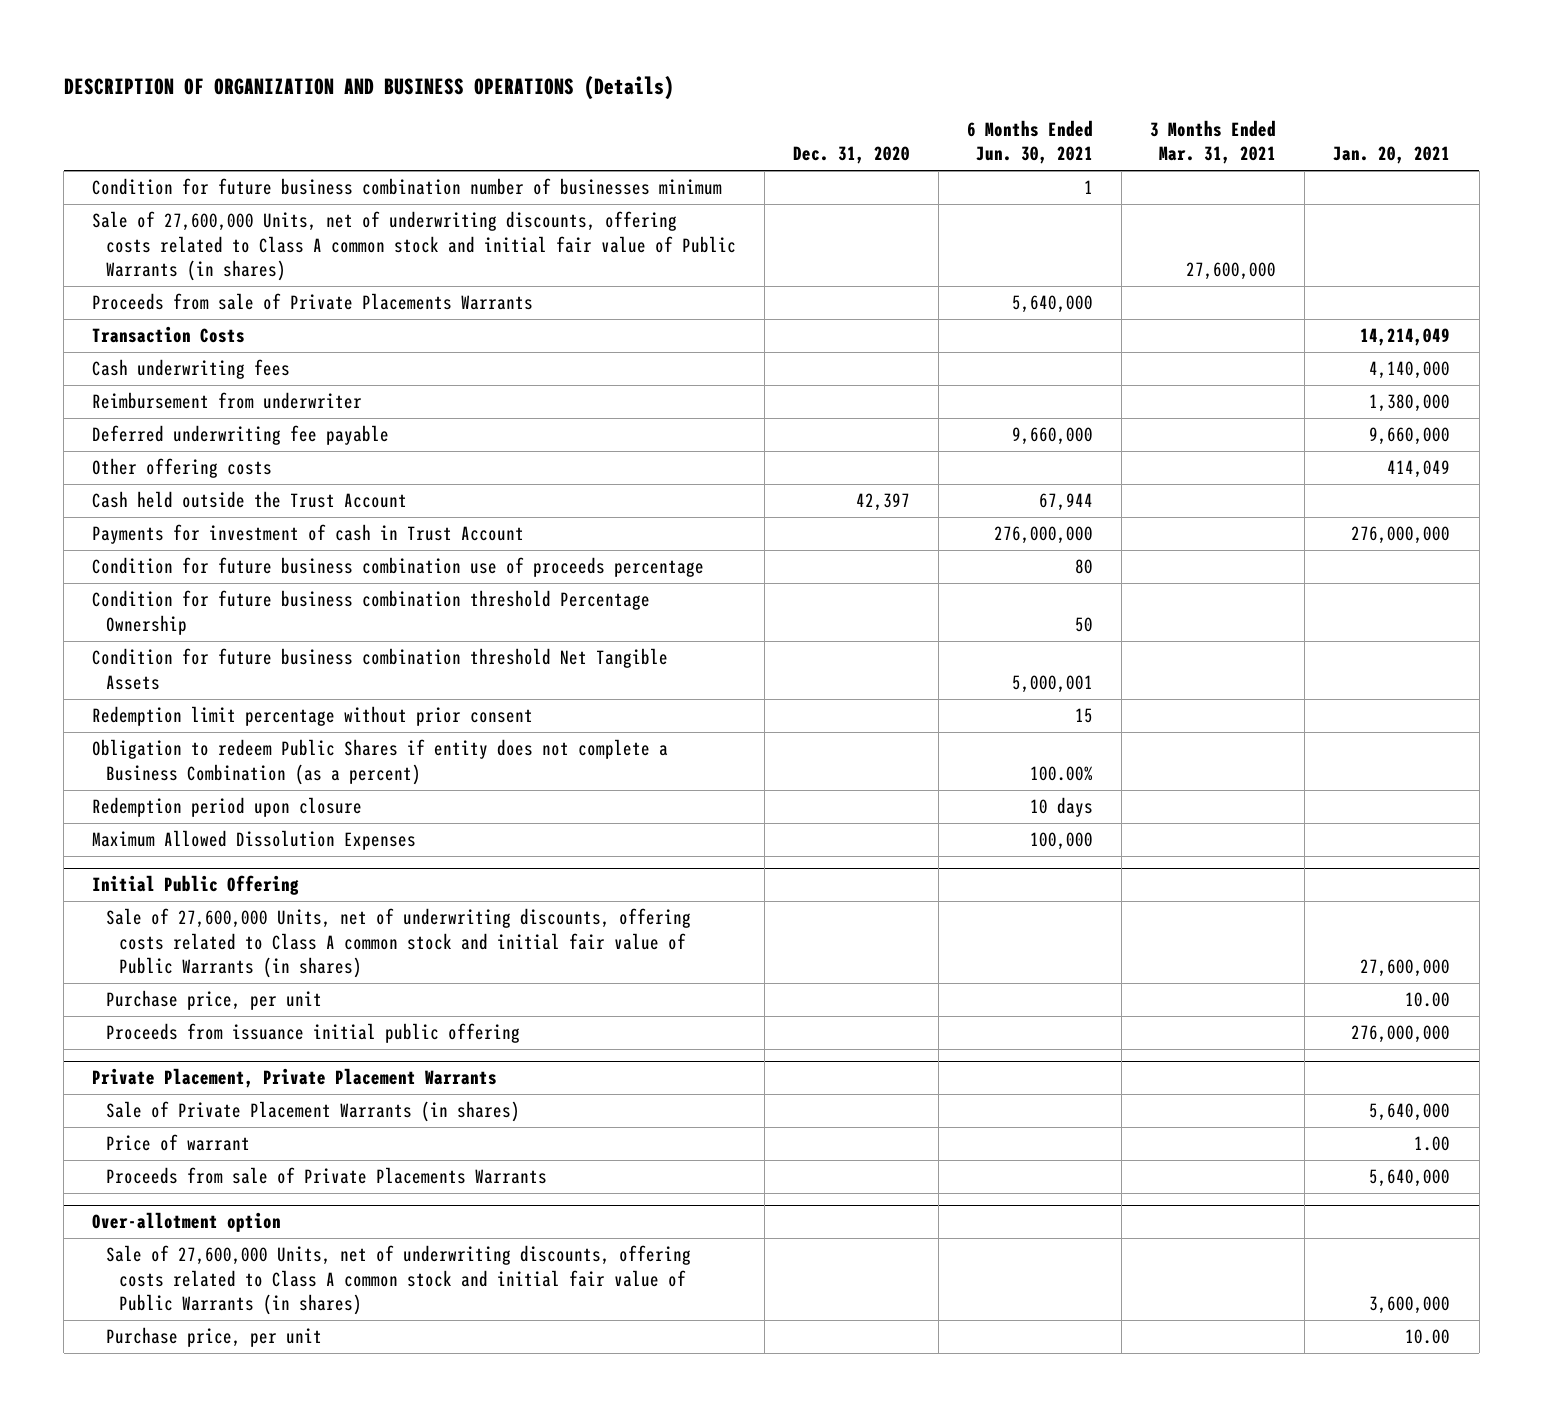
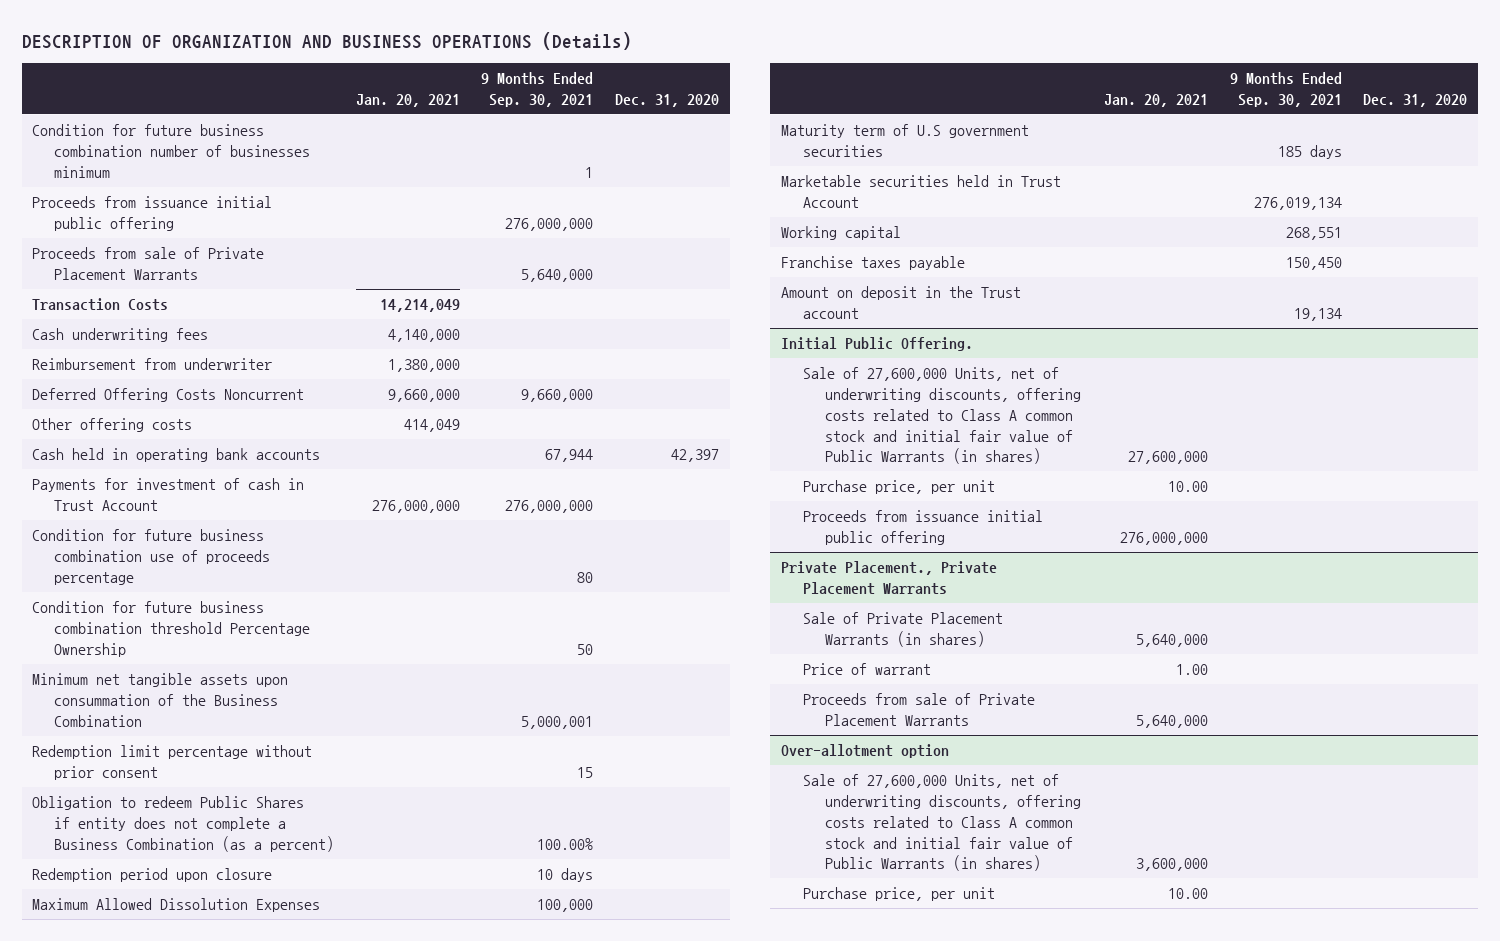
[967,120,1094,165] 6 Months Ended Jun. 30, 2021 -> none
[1150,120,1277,165] 3 Months Ended Mar. 31, 2021 -> none
none -> [481,72,594,107] 9 Months Ended Sep. 30, 2021
[92,211,736,281] Sale of 27,600,000 Units, net of underwriting discounts, offering costs related to Class A common stock and initial fair value of Public Warrants (in shares) -> none
none -> [32,196,273,232] Proceeds from issuance initial public offering
[92,293,534,311] Proceeds from sale of Private Placements Warrants -> [32,247,265,281] Proceeds from sale of Private Placement Warrants
[92,425,390,446] Deferred underwriting fee payable -> [32,388,305,403] Deferred Offering Costs Noncurrent
[92,491,408,509] Cash held outside the Trust Account -> [32,448,321,463] Cash held in operating bank accounts
[92,648,669,690] Condition for future business combination threshold Net Tangible Assets -> [32,673,289,727] Minimum net tangible assets upon consummation of the Business Combination
none -> [780,124,1029,158] Maturity term of U.S government securities
none -> [780,175,1061,209] Marketable securities held in Trust Account
none -> [780,226,901,241] Working capital
none -> [780,256,965,271] Franchise taxes payable
none -> [780,286,1021,320] Amount on deposit in the Trust account
[92,875,300,896] Initial Public Offering -> [780,337,973,352] Initial Public Offering.
[92,1068,498,1089] Private Placement, Private Placement Warrants -> [780,561,997,596] Private Placement., Private Placement Warrants
[105,1167,547,1185] Proceeds from sale of Private Placements Warrants -> [802,693,1035,727] Proceeds from sale of Private Placement Warrants

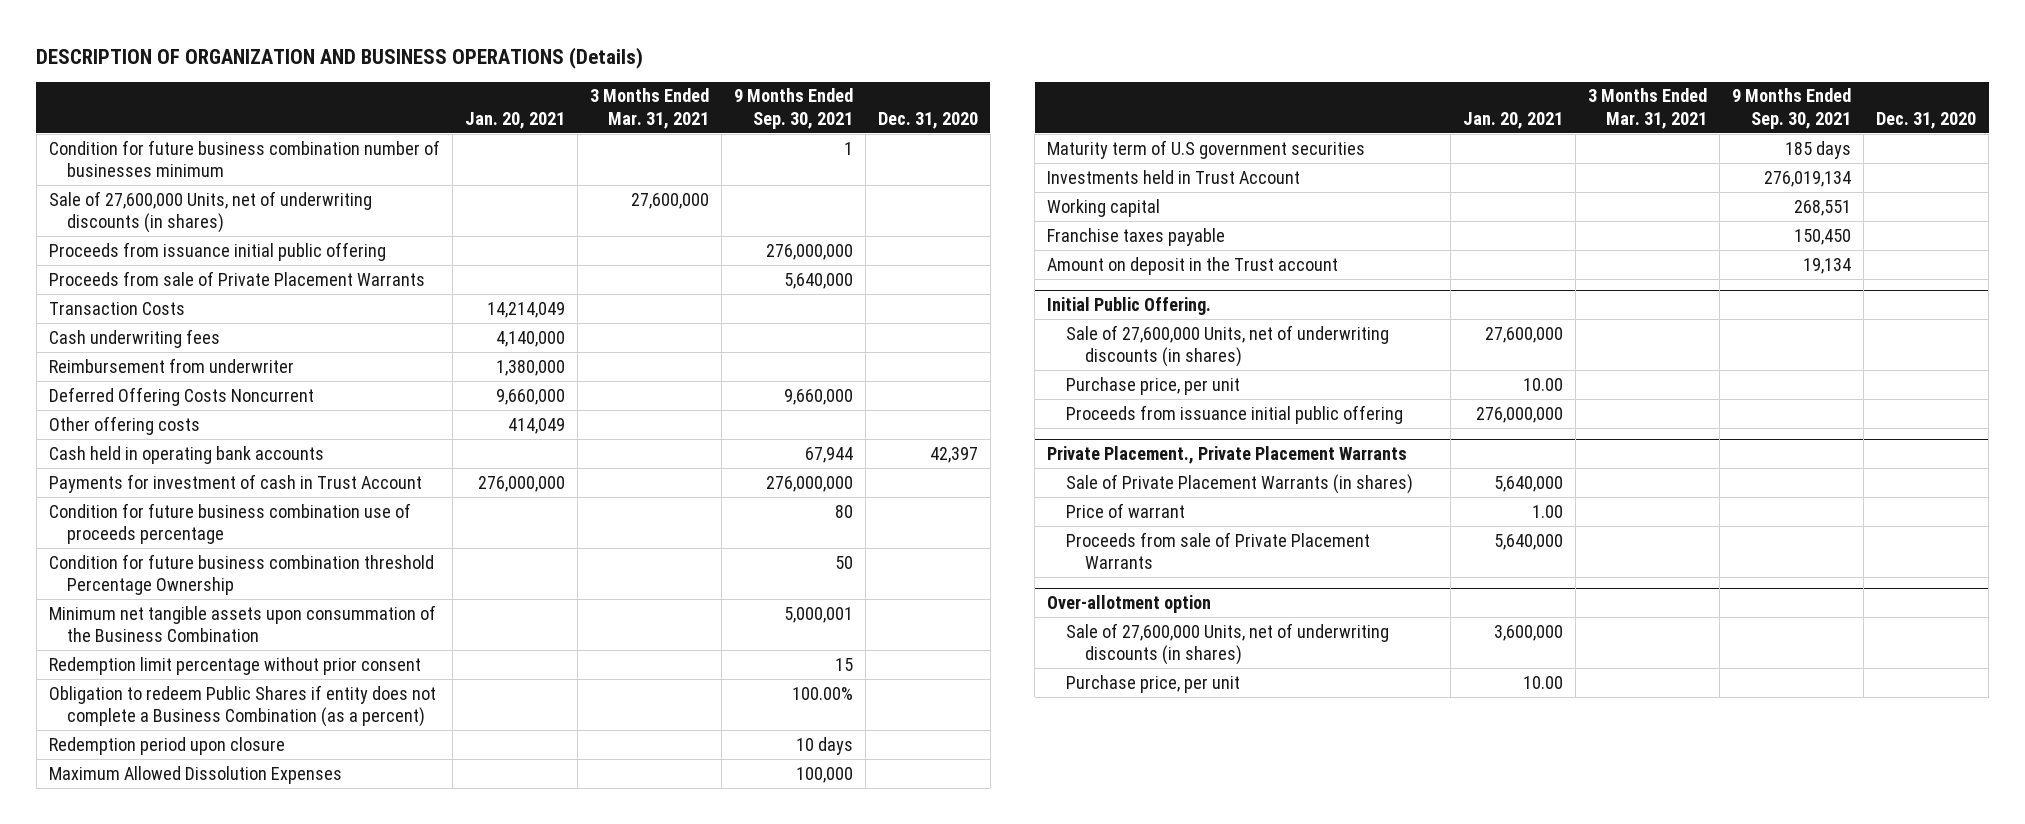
none -> [589,88,709,129] 3 Months Ended Mar. 31, 2021
none -> [48,190,372,234] Sale of 27,600,000 Units, net of underwriting discounts (in shares)
[780,175,1061,209] Marketable securities held in Trust Account -> [1047,169,1301,184] Investments held in Trust Account
[802,367,1081,465] Sale of 27,600,000 Units, net of underwriting discounts, offering costs related to Class A common stock and initial fair value of Public Warrants (in shares) -> [1065,324,1389,368] Sale of 27,600,000 Units, net of underwriting discounts (in shares)
[802,774,1081,872] Sale of 27,600,000 Units, net of underwriting discounts, offering costs related to Class A common stock and initial fair value of Public Warrants (in shares) -> [1065,622,1389,666] Sale of 27,600,000 Units, net of underwriting discounts (in shares)

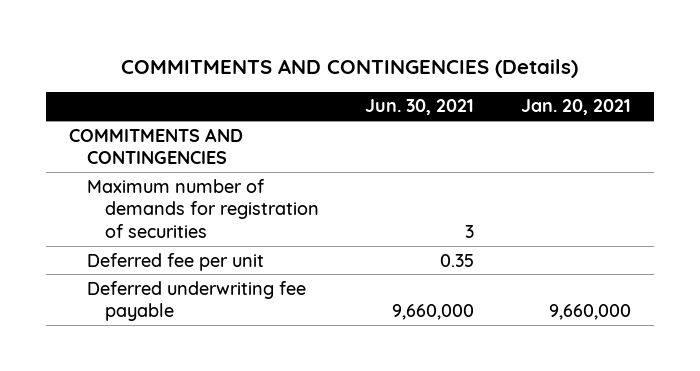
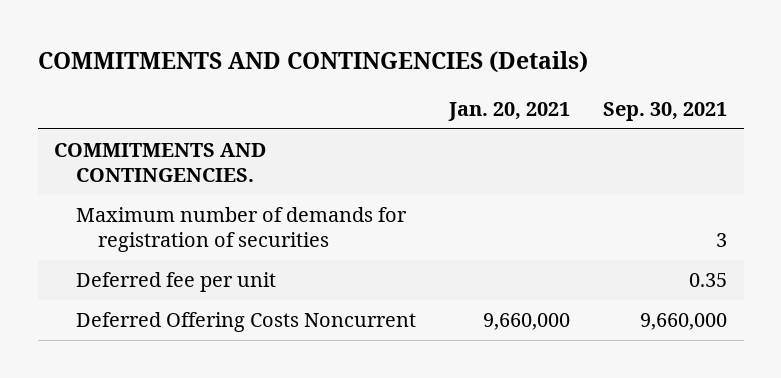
[365,99,475,116] Jun. 30, 2021 -> none
none -> [603,101,728,121] Sep. 30, 2021
[69,127,244,165] COMMITMENTS AND CONTINGENCIES -> [54,143,267,182] COMMITMENTS AND CONTINGENCIES.
[87,280,307,322] Deferred underwriting fee payable -> [75,312,416,333] Deferred Offering Costs Noncurrent

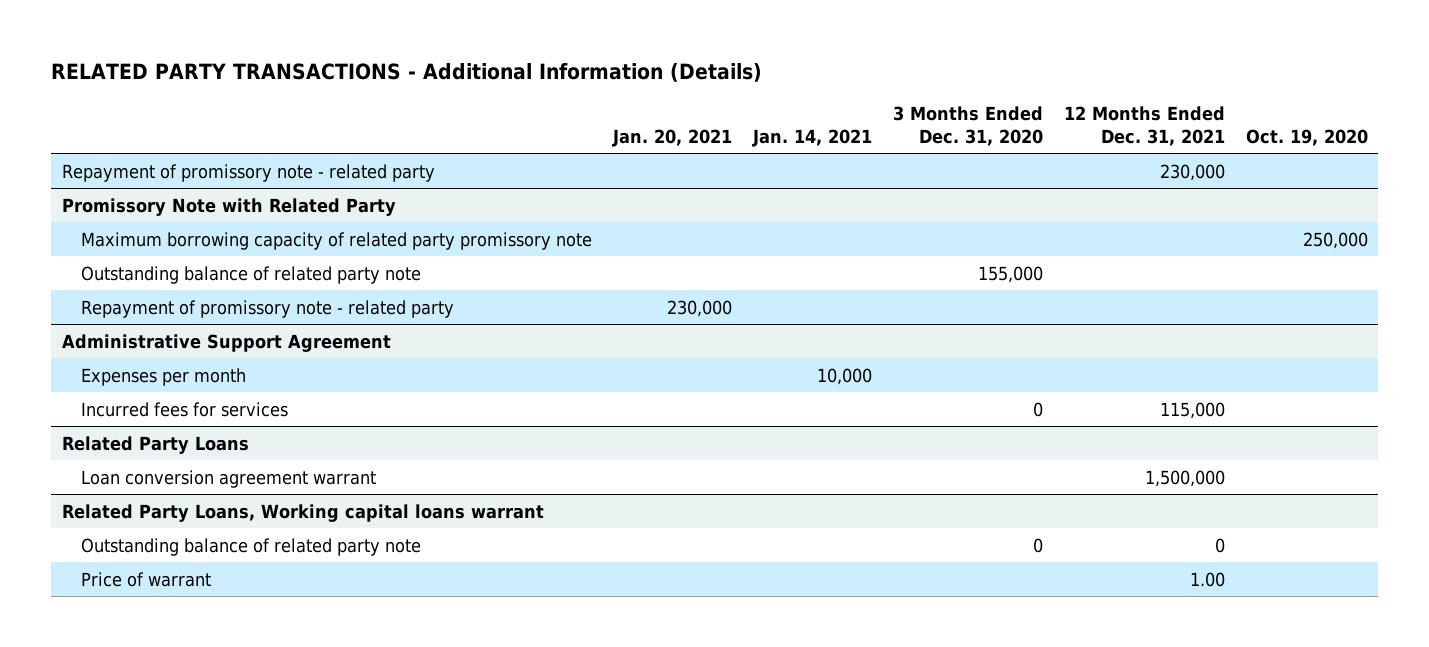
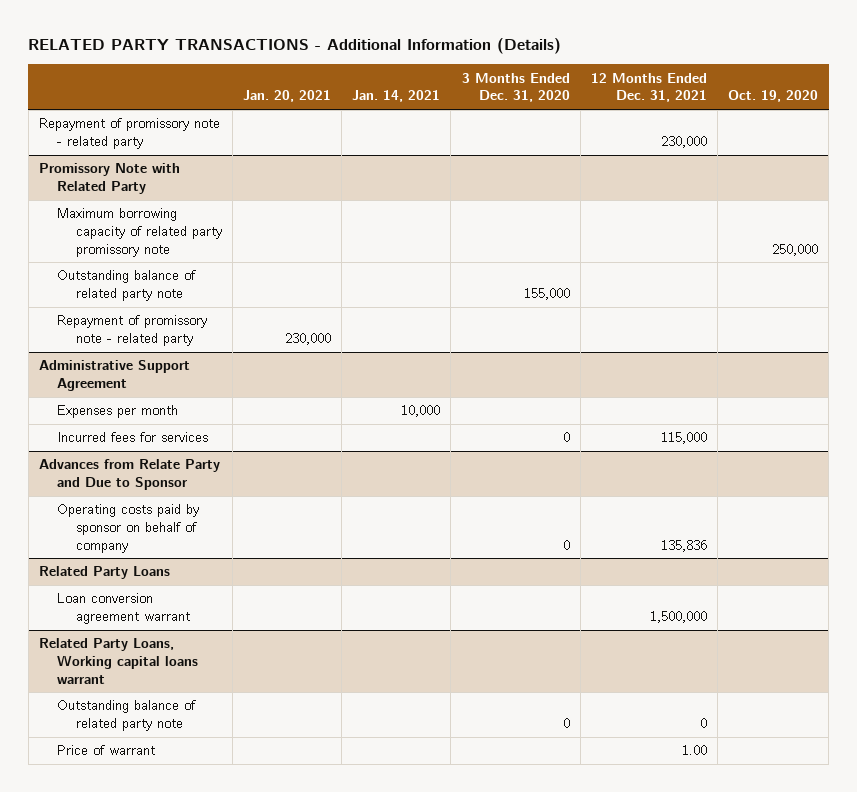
none -> [39,459,221,491] Advances from Relate Party and Due to Sponsor
none -> [57,504,200,553] Operating costs paid by sponsor on behalf of company

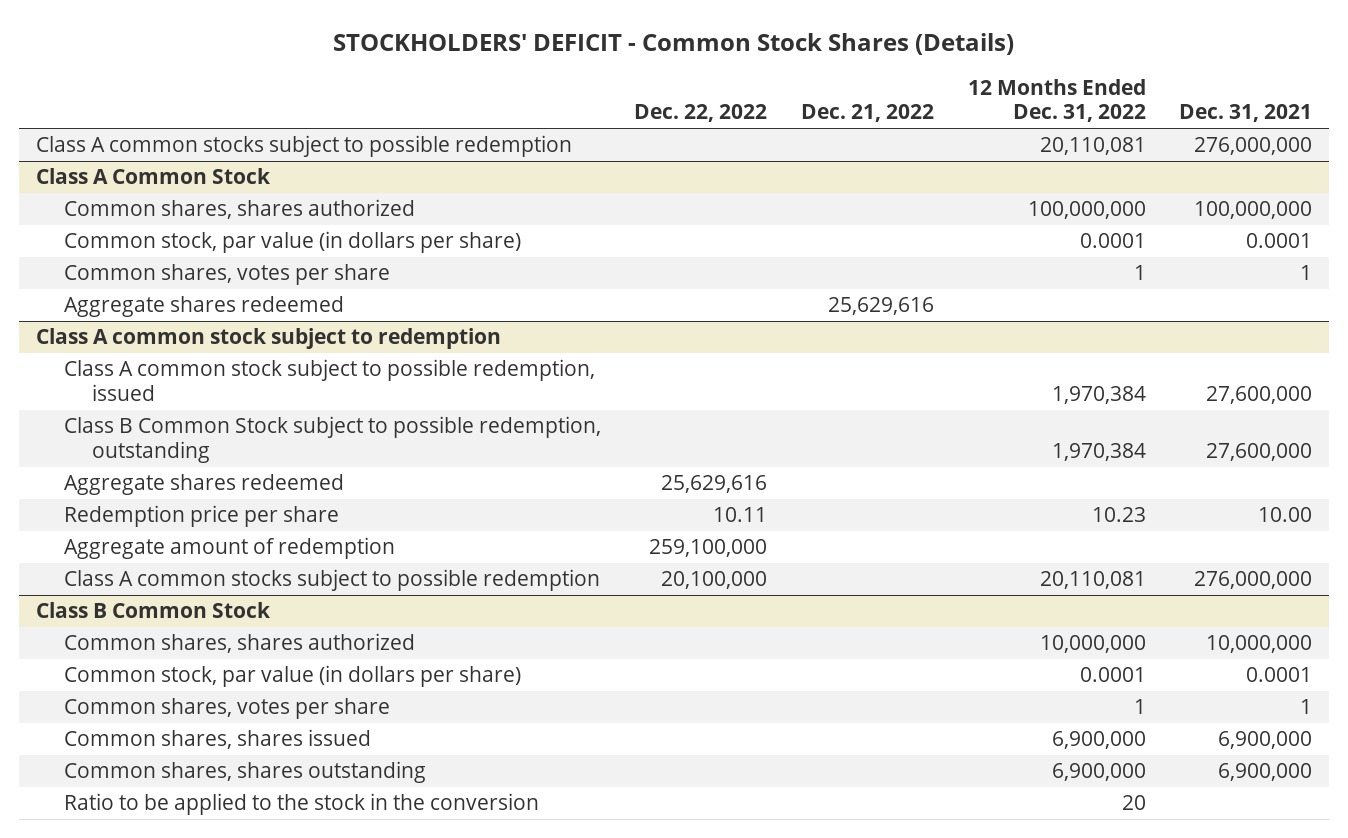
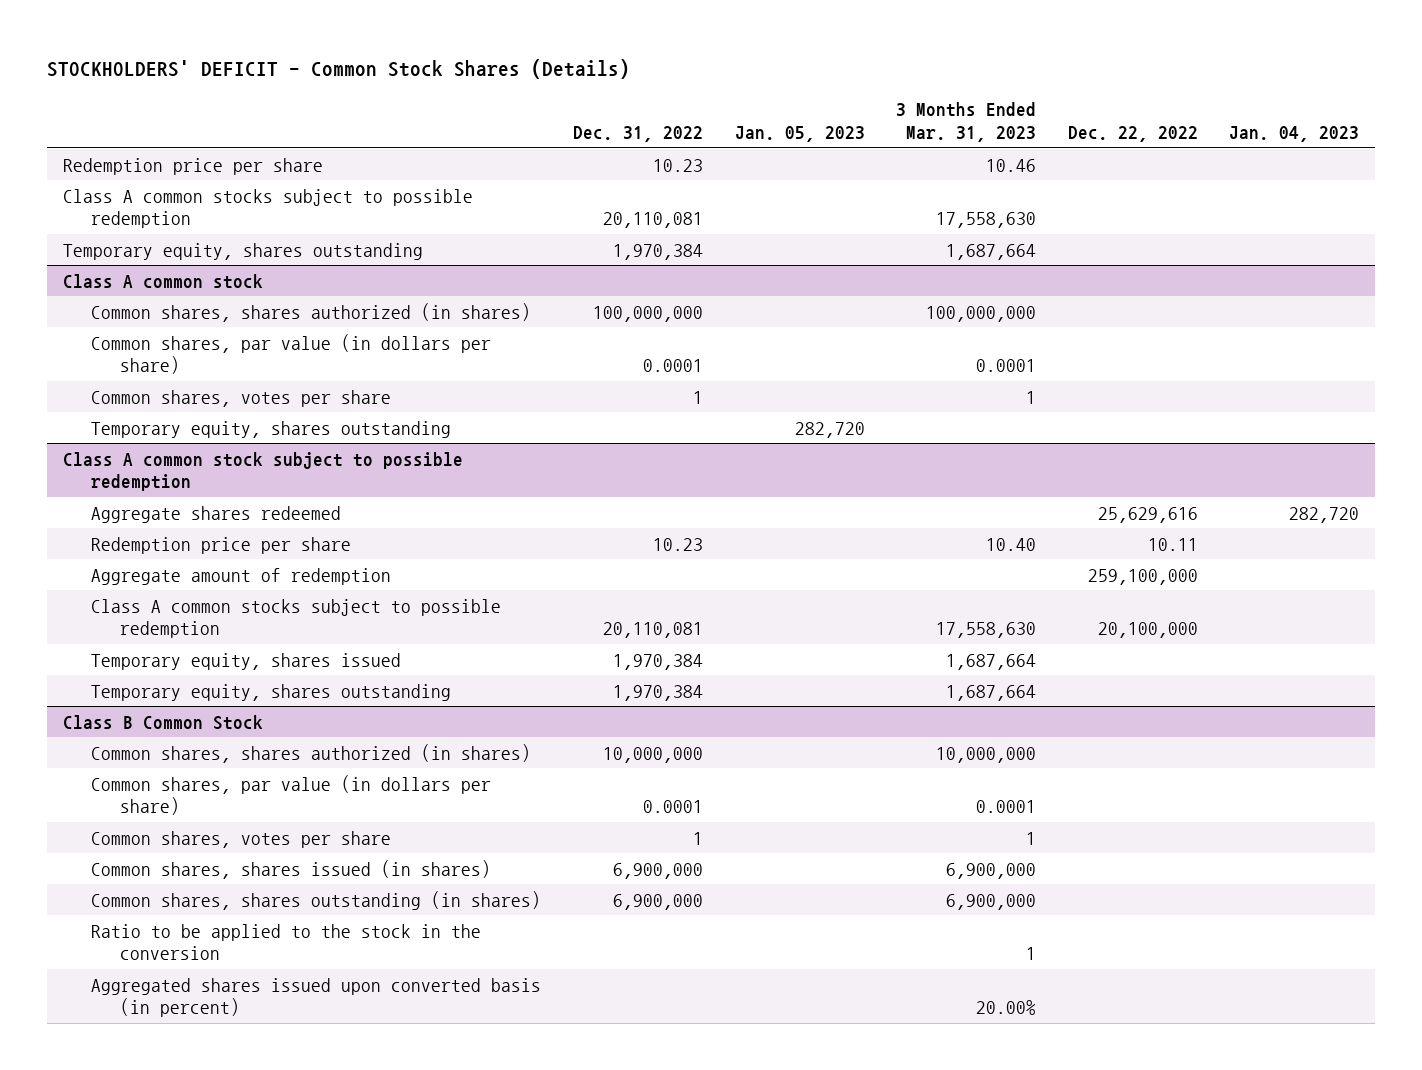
[801,104,935,123] Dec. 21, 2022 -> none
[967,78,1146,123] 12 Months Ended Dec. 31, 2022 -> none
[1179,104,1313,123] Dec. 31, 2021 -> none
none -> [572,125,703,142] Dec. 31, 2022
none -> [734,125,865,142] Jan. 05, 2023
none -> [896,102,1037,142] 3 Months Ended Mar. 31, 2023
none -> [1229,125,1360,142] Jan. 04, 2023
none -> [62,157,323,175] Redemption price per share
none -> [62,242,423,260] Temporary equity, shares outstanding
[36,168,272,185] Class A Common Stock -> [62,273,263,289] Class A common stock
[63,199,415,220] Common shares, shares authorized -> [91,302,532,322] Common shares, shares authorized (in shares)
[63,231,521,254] Common stock, par value (in dollars per share) -> [91,333,492,375] Common shares, par value (in dollars per share)
[63,296,344,318] Aggregate shares redeemed -> none
[63,359,595,401] Class A common stock subject to possible redemption, issued -> none
[63,416,601,463] Class B Common Stock subject to possible redemption, outstanding -> none
none -> [91,420,452,438] Temporary equity, shares outstanding
[36,328,502,350] Class A common stock subject to redemption -> [62,451,463,492] Class A common stock subject to possible redemption
none -> [91,652,402,670] Temporary equity, shares issued
none -> [91,683,452,701] Temporary equity, shares outstanding
[63,633,415,654] Common shares, shares authorized -> [91,743,532,763] Common shares, shares authorized (in shares)
[63,665,521,688] Common stock, par value (in dollars per share) -> [91,774,492,816] Common shares, par value (in dollars per share)
[63,729,371,750] Common shares, shares issued -> [91,859,492,879] Common shares, shares issued (in shares)
[63,761,426,784] Common shares, shares outstanding -> [91,890,542,910] Common shares, shares outstanding (in shares)
none -> [91,977,542,1018] Aggregated shares issued upon converted basis (in percent)

